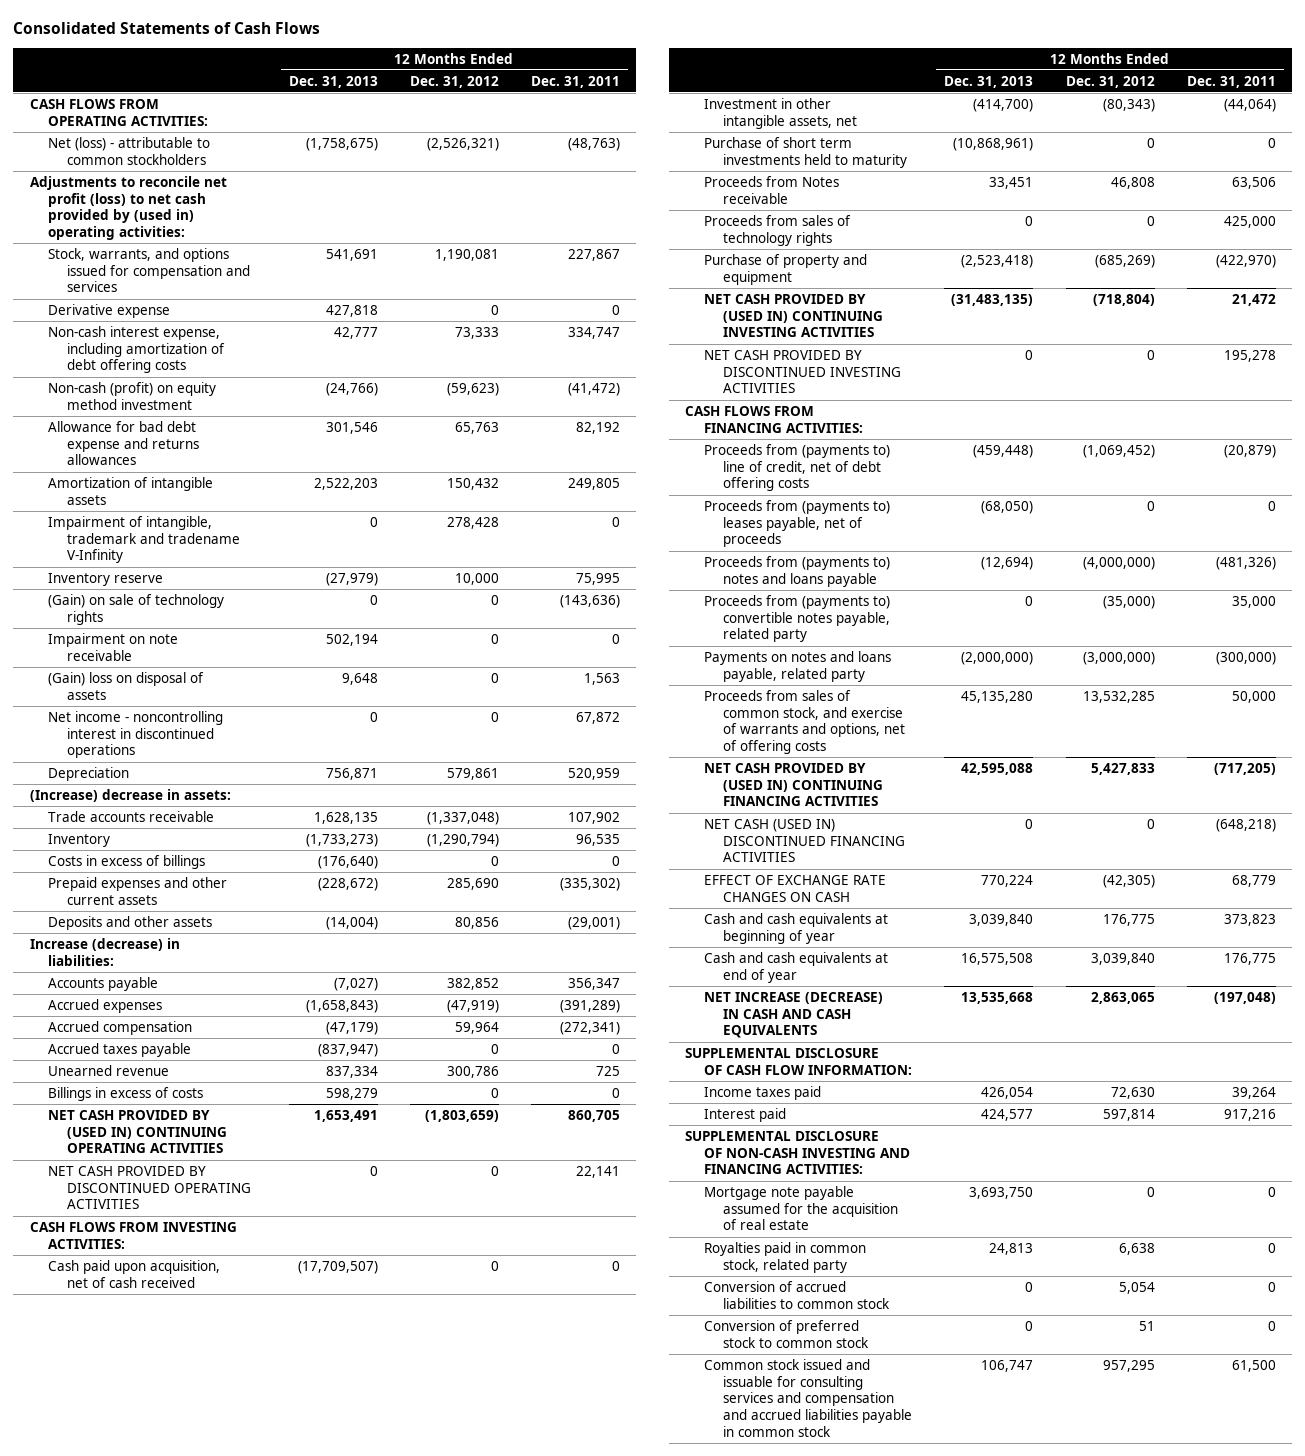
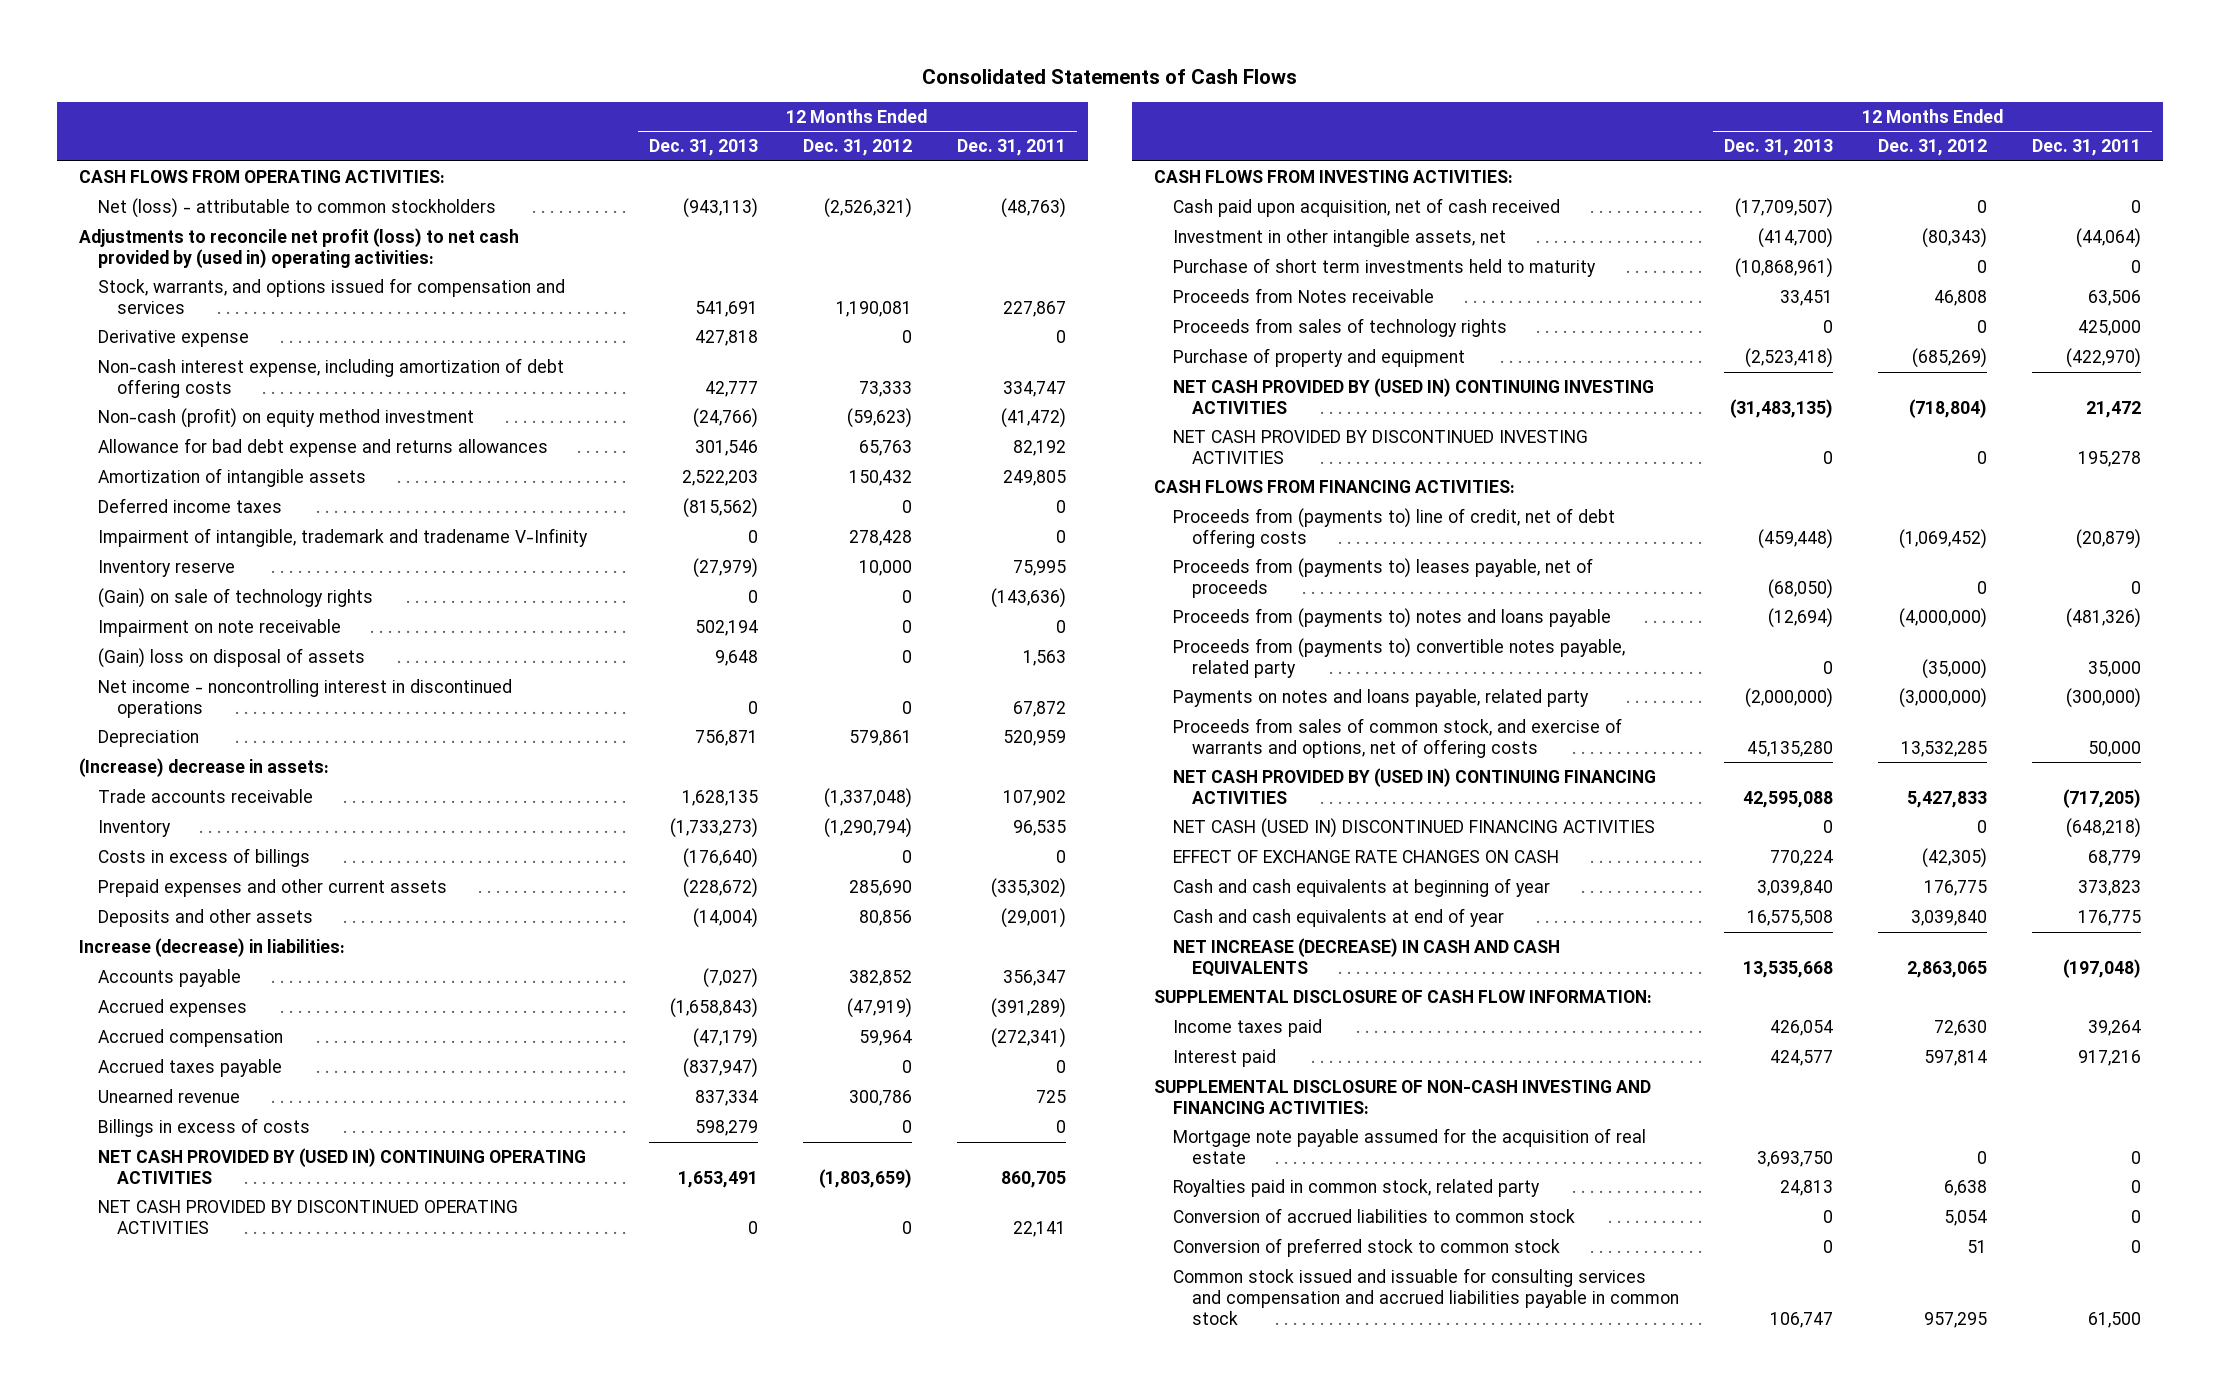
[305,137,378,151] (1,758,675) -> [682,198,758,219] (943,113)
none -> [98,498,283,514] Deferred income taxes

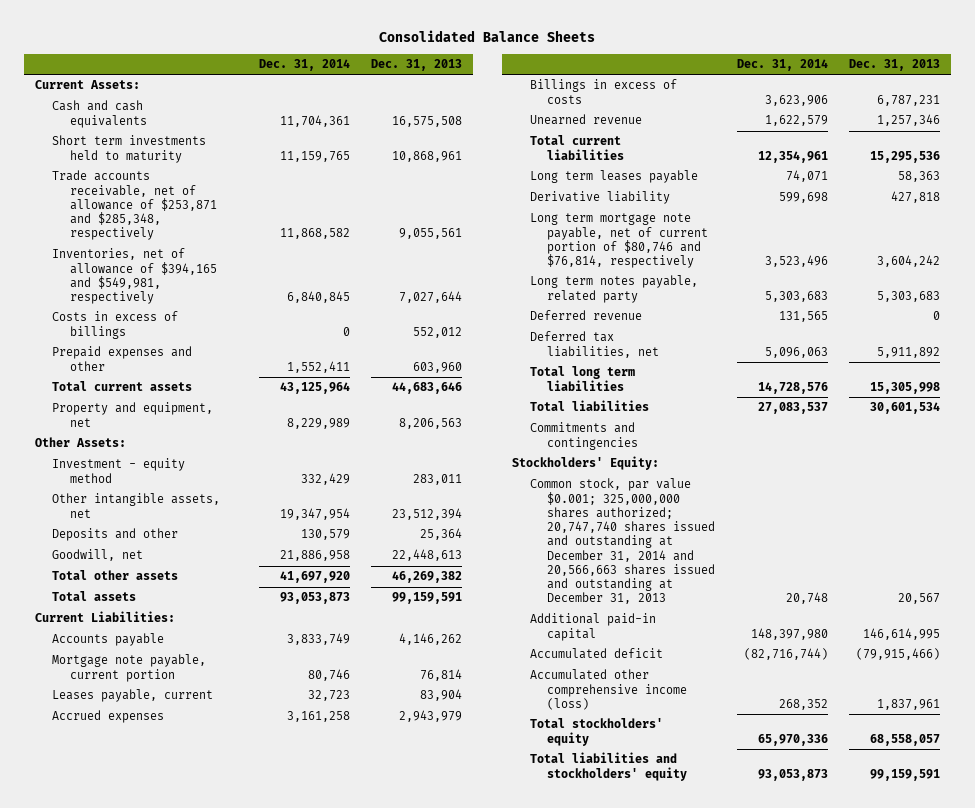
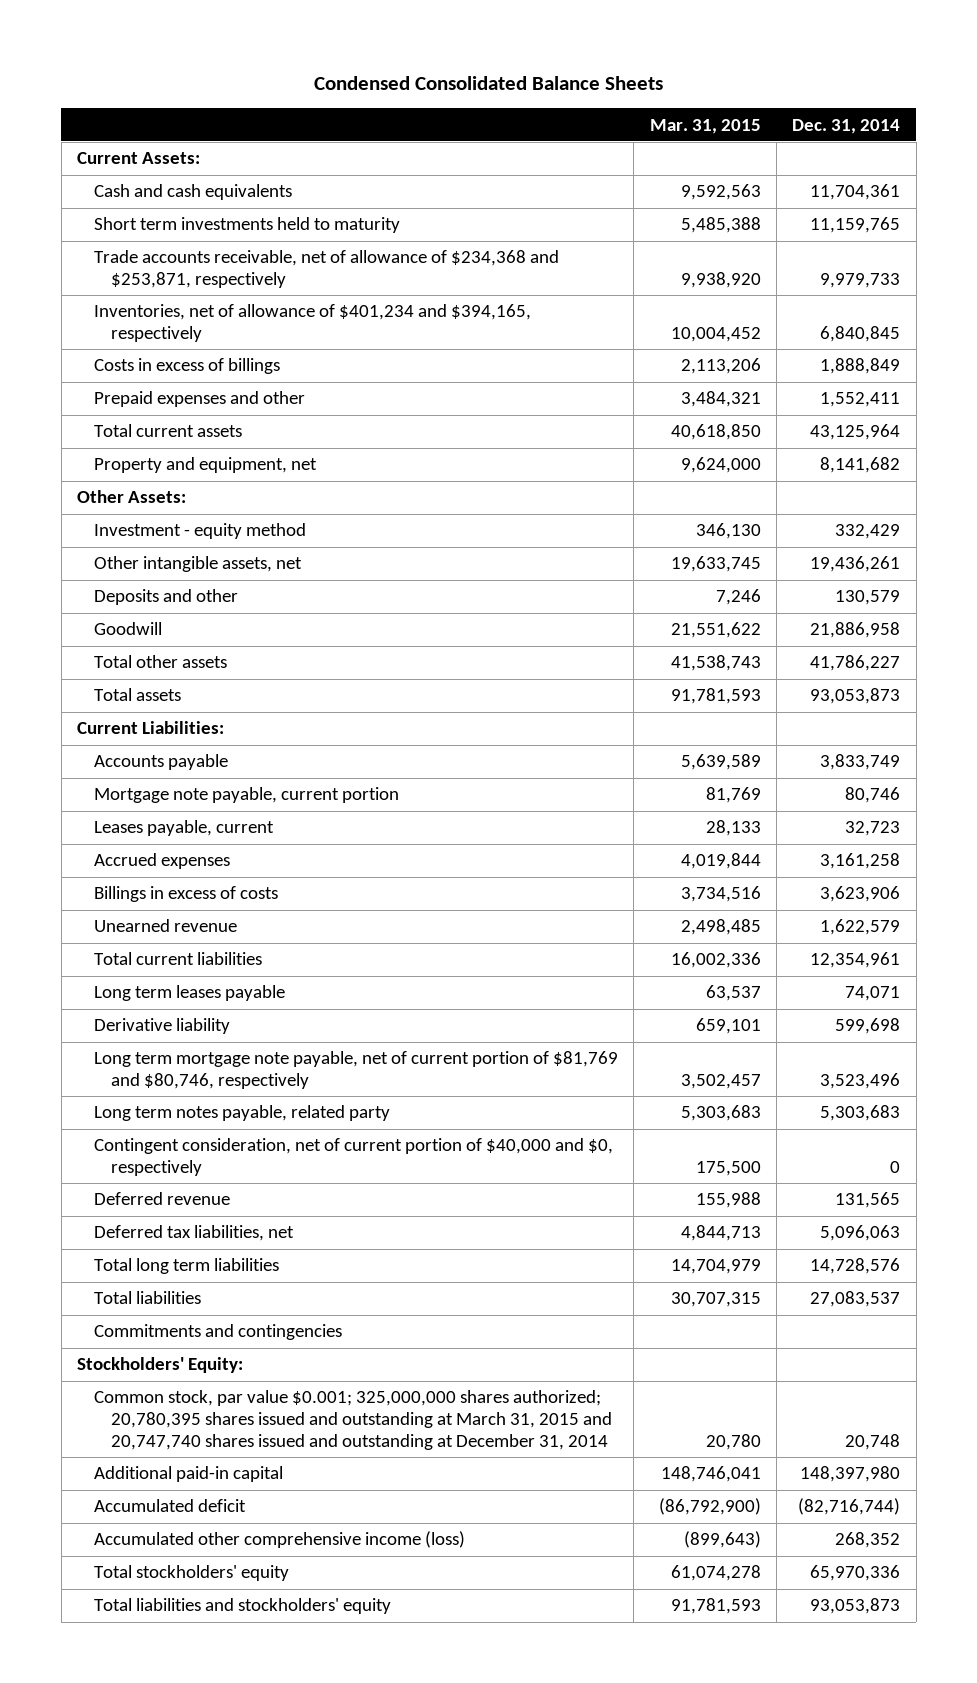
[379,30,596,43] Consolidated Balance Sheets -> [313,75,663,90] Condensed Consolidated Balance Sheets
[371,59,463,72] Dec. 31, 2013 -> none
none -> [649,118,761,134] Mar. 31, 2015
[52,170,217,241] Trade accounts receivable, net of allowance of $253,871 and $285,348, respectively -> [93,250,559,289] Trade accounts receivable, net of allowance of $234,368 and $253,871, respectively
[280,228,351,240] 11,868,582 -> [820,273,901,289] 9,979,733
[52,248,217,305] Inventories, net of allowance of $394,165 and $549,981, respectively -> [93,304,531,343] Inventories, net of allowance of $401,234 and $394,165, respectively
[343,326,351,336] 0 -> [820,358,901,375] 1,888,849
[287,417,351,429] 8,229,989 -> [820,457,901,474] 8,141,682
[280,507,351,520] 19,347,954 -> [810,556,901,573] 19,436,261
[52,549,144,562] Goodwill, net -> [93,622,162,636] Goodwill
[280,571,351,584] 41,697,920 -> [810,655,901,672] 41,786,227
[529,213,709,269] Long term mortgage note payable, net of current portion of $80,746 and $76,814, respectively -> [93,1051,618,1090] Long term mortgage note payable, net of current portion of $81,769 and $80,746, respectively
none -> [93,1138,613,1177] Contingent consideration, net of current portion of $40,000 and $0, respectively
[529,478,716,605] Common stock, par value $0.001; 325,000,000 shares authorized; 20,747,740 shares issued and outstanding at December 31, 2014 and 20,566,663 shares issued and outstanding at December 31, 2013 -> [93,1390,612,1450] Common stock, par value $0.001; 325,000,000 shares authorized; 20,780,395 shares issued and outstanding at March 31, 2015 and 20,747,740 shares issued and outstanding at December 31, 2014

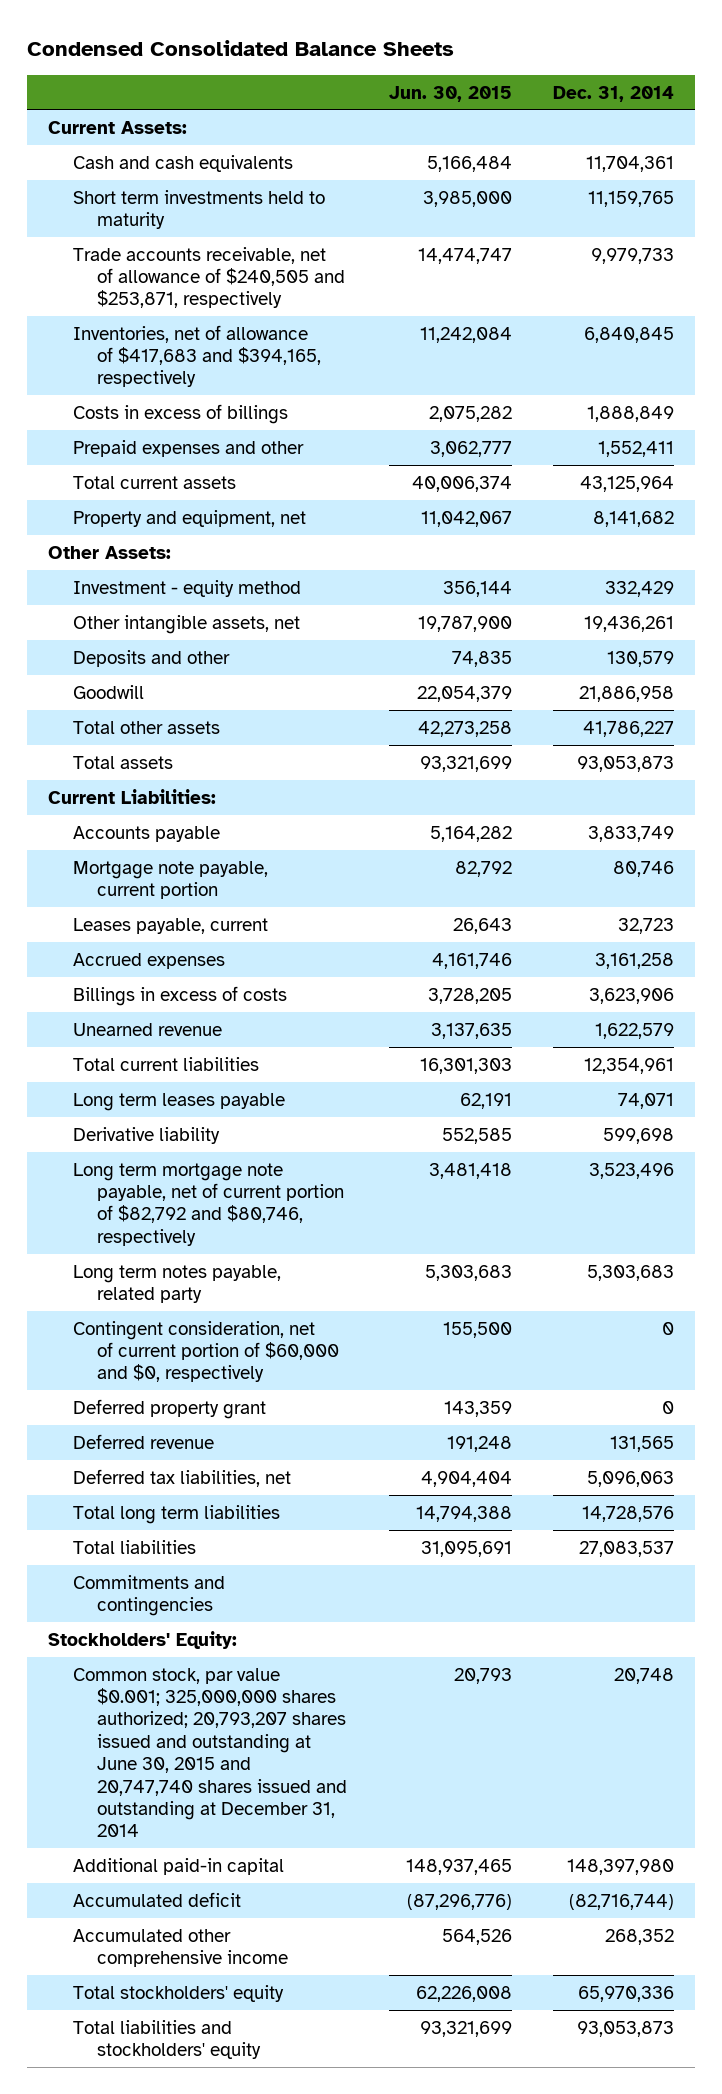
[649,118,761,134] Mar. 31, 2015 -> none
none -> [388,85,512,102] Jun. 30, 2015
[93,250,559,289] Trade accounts receivable, net of allowance of $234,368 and $253,871, respectively -> [72,246,346,309] Trade accounts receivable, net of allowance of $240,505 and $253,871, respectively
[93,304,531,343] Inventories, net of allowance of $401,234 and $394,165, respectively -> [72,324,322,388] Inventories, net of allowance of $417,683 and $394,165, respectively
[93,1051,618,1090] Long term mortgage note payable, net of current portion of $81,769 and $80,746, respectively -> [72,1162,345,1246] Long term mortgage note payable, net of current portion of $82,792 and $80,746, respectively
[93,1138,613,1177] Contingent consideration, net of current portion of $40,000 and $0, respectively -> [72,1320,340,1383] Contingent consideration, net of current portion of $60,000 and $0, respectively
none -> [72,1398,266,1419] Deferred property grant
[93,1390,612,1450] Common stock, par value $0.001; 325,000,000 shares authorized; 20,780,395 shares issued and outstanding at March 31, 2015 and 20,747,740 shares issued and outstanding at December 31, 2014 -> [72,1667,348,1838] Common stock, par value $0.001; 325,000,000 shares authorized; 20,793,207 shares issued and outstanding at June 30, 2015 and 20,747,740 shares issued and outstanding at December 31, 2014
[93,1531,465,1549] Accumulated other comprehensive income (loss) -> [72,1928,289,1968] Accumulated other comprehensive income

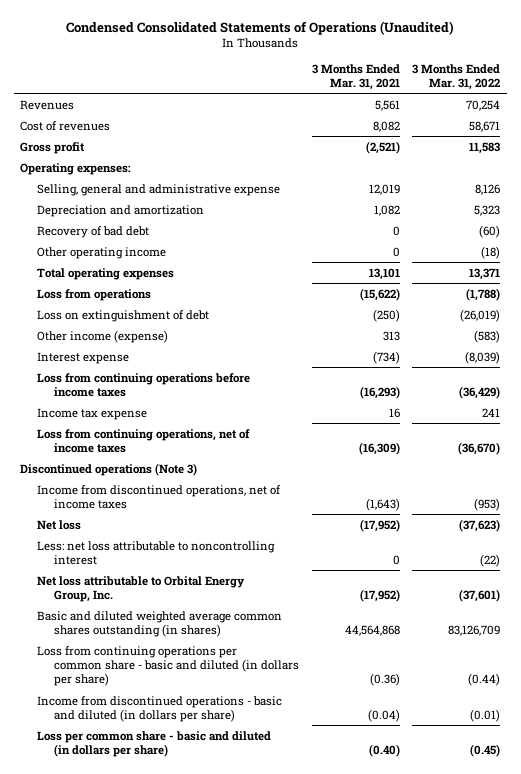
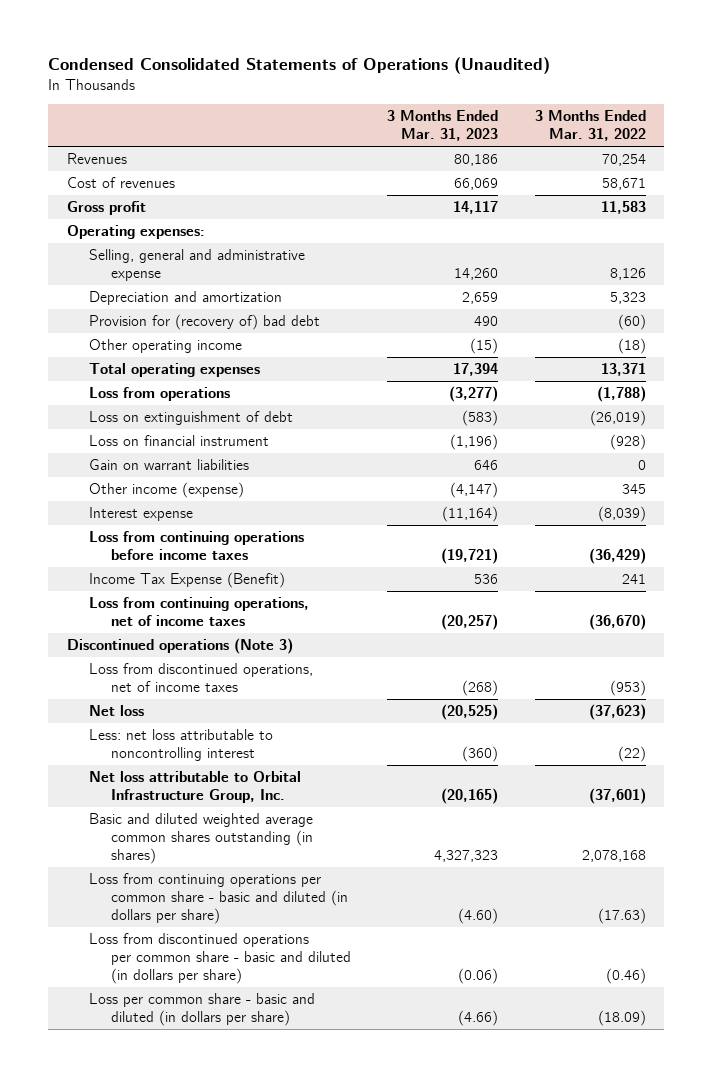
[311,63,400,91] 3 Months Ended Mar. 31, 2021 -> none
none -> [387,109,499,141] 3 Months Ended Mar. 31, 2023
[37,225,150,238] Recovery of bad debt -> [88,313,320,330] Provision for (recovery of) bad debt
none -> [88,434,269,446] Loss on financial instrument
none -> [88,458,249,470] Gain on warrant liabilities
[474,329,501,343] (583) -> [621,483,646,494] 345
[37,407,148,420] Income tax expense -> [88,571,285,588] Income Tax Expense (Benefit)
[37,484,282,509] Income from discontinued operations, net of income taxes -> [88,662,313,693] Loss from discontinued operations, net of income taxes
[37,575,246,602] Net loss attributable to Orbital Energy Group, Inc. -> [88,770,301,804] Net loss attributable to Orbital Infrastructure Group, Inc.
[448,624,501,636] 83,126,709 -> [581,850,646,863] 2,078,168
[468,673,501,687] (0.44) -> [597,908,646,925] (17.63)
[37,695,283,722] Income from discontinued operations - basic and diluted (in dollars per share) -> [88,932,351,985] Loss from discontinued operations per common share - basic and diluted (in dollars per share)
[470,708,501,722] (0.01) -> [605,968,646,985] (0.46)
[470,743,501,757] (0.45) -> [597,1010,646,1027] (18.09)

